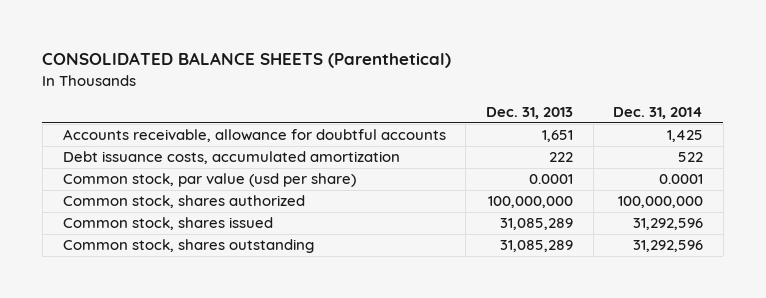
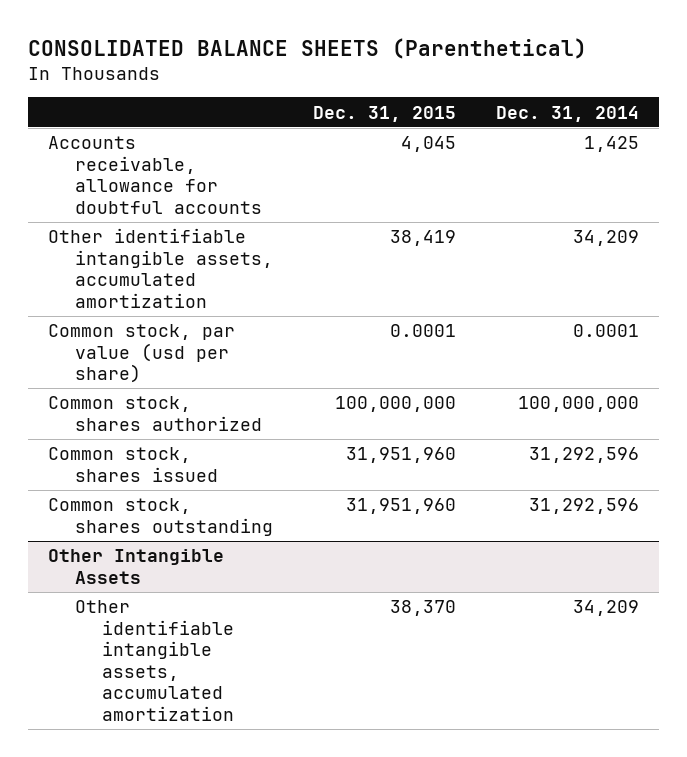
[485,106,573,119] Dec. 31, 2013 -> none
none -> [313,105,457,122] Dec. 31, 2015
[62,151,400,165] Debt issuance costs, accumulated amortization -> none
none -> [47,228,274,308] Other identifiable intangible assets, accumulated amortization
none -> [47,549,224,584] Other Intangible Assets
none -> [75,600,235,721] Other identifiable intangible assets, accumulated amortization

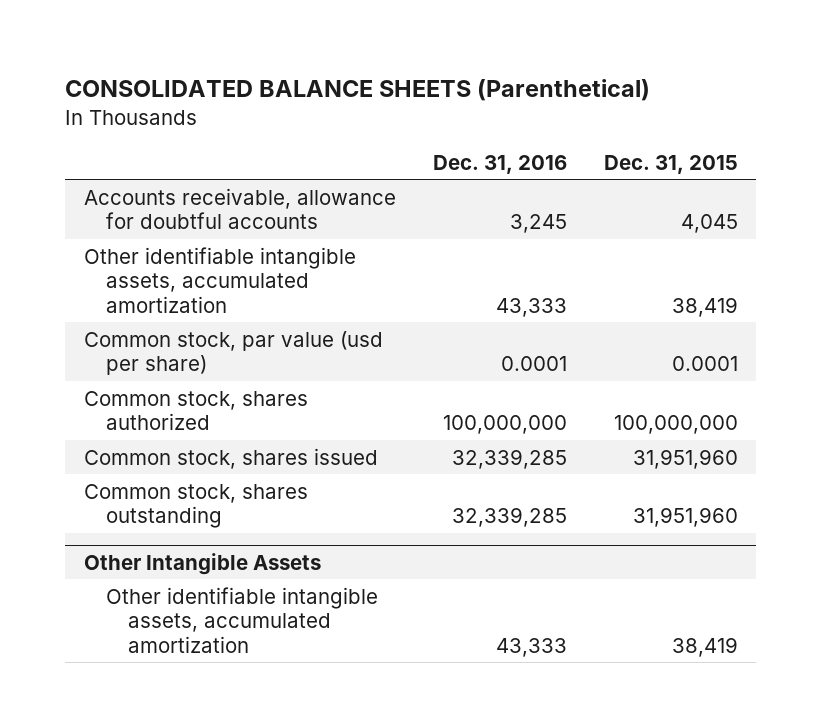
[496,105,640,122] Dec. 31, 2014 -> none
none -> [432,154,567,174] Dec. 31, 2016
[390,600,457,617] 38,370 -> [671,636,738,657] 38,419

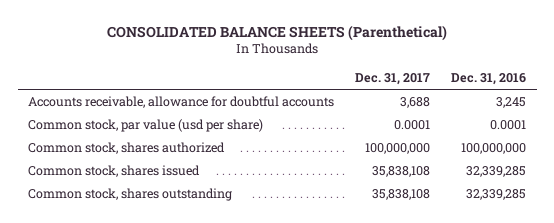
[603,154,738,174] Dec. 31, 2015 -> none
none -> [355,72,431,85] Dec. 31, 2017
[83,246,356,313] Other identifiable intangible assets, accumulated amortization -> none
[83,552,321,575] Other Intangible Assets -> none
[106,586,379,653] Other identifiable intangible assets, accumulated amortization -> none

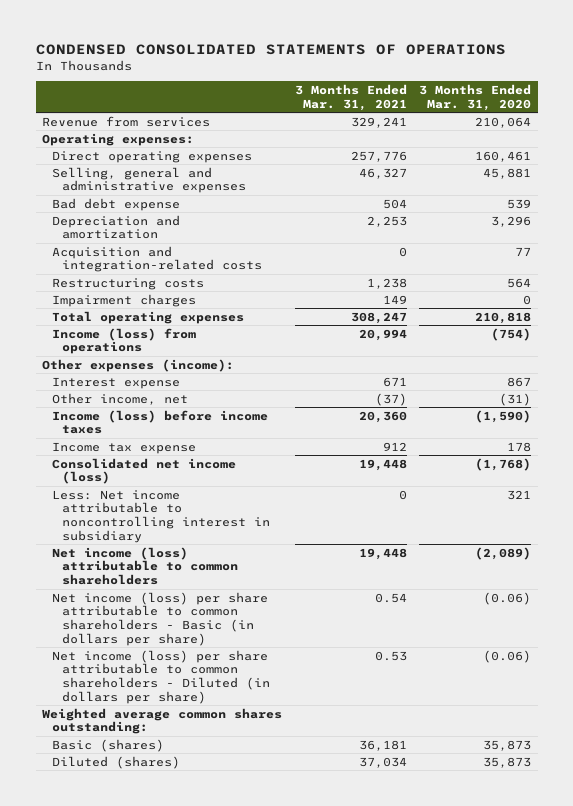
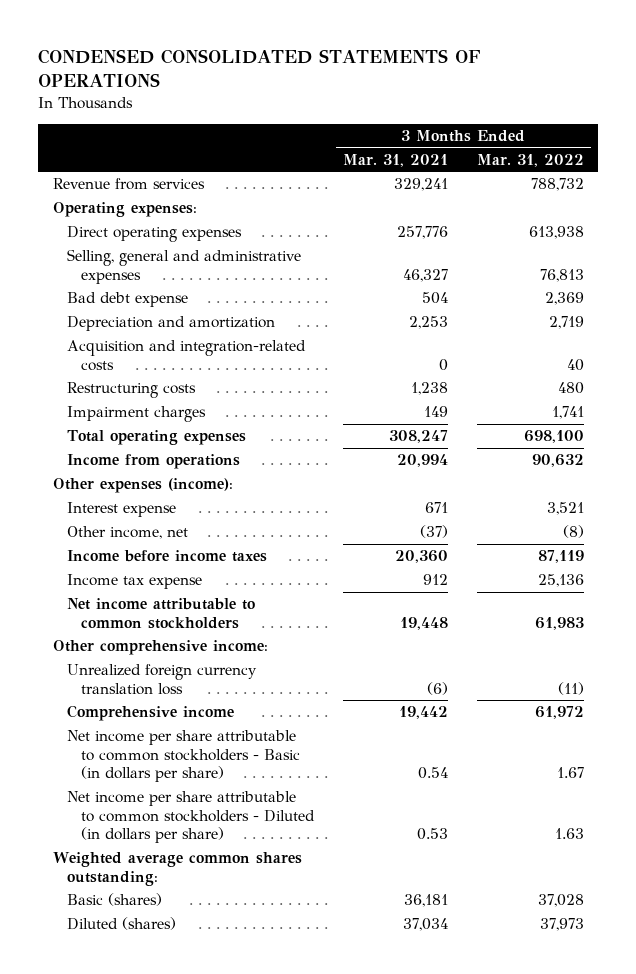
[419,84,532,111] 3 Months Ended Mar. 31, 2020 -> none
none -> [476,153,584,167] Mar. 31, 2022
[52,327,197,355] Income (loss) from operations -> [66,454,240,470] Income from operations
[52,409,269,435] Income (loss) before income taxes -> [66,550,267,563] Income before income taxes
[52,457,237,485] Consolidated net income (loss) -> none
[52,489,271,543] Less: Net income attributable to noncontrolling interest in subsidiary -> none
[52,546,239,585] Net income (loss) attributable to common shareholders -> [66,598,255,629] Net income attributable to common stockholders
none -> [52,640,268,656] Other comprehensive income:
none -> [66,664,257,695] Unrealized foreign currency translation loss
none -> [66,705,234,722] Comprehensive income
[52,591,269,646] Net income (loss) per share attributable to common shareholders - Basic (in dollars per share) -> [66,730,301,783] Net income per share attributable to common stockholders - Basic (in dollars per share)
[52,649,271,704] Net income (loss) per share attributable to common shareholders - Diluted (in dollars per share) -> [66,791,316,844] Net income per share attributable to common stockholders - Diluted (in dollars per share)

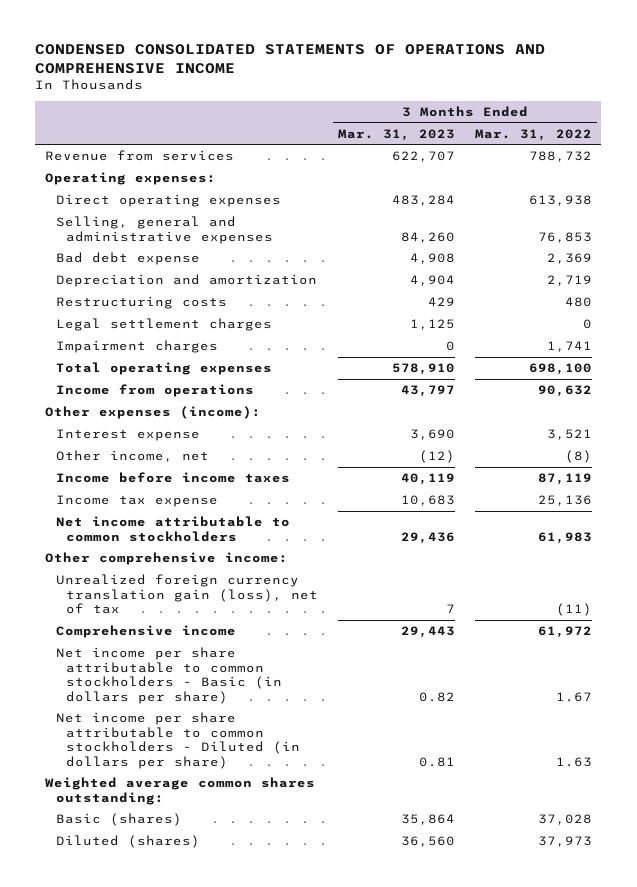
[38,48,482,87] CONDENSED CONSOLIDATED STATEMENTS OF OPERATIONS -> [35,44,546,74] CONDENSED CONSOLIDATED STATEMENTS OF OPERATIONS AND COMPREHENSIVE INCOME
[342,153,448,167] Mar. 31, 2021 -> none
none -> [337,128,455,141] Mar. 31, 2023
[539,268,584,282] 76,813 -> [537,231,592,243] 76,853
[66,340,306,371] Acquisition and integration-related costs -> none
none -> [55,318,272,332] Legal settlement charges
[66,664,257,695] Unrealized foreign currency translation loss -> [55,574,319,615] Unrealized foreign currency translation gain (loss), net of tax

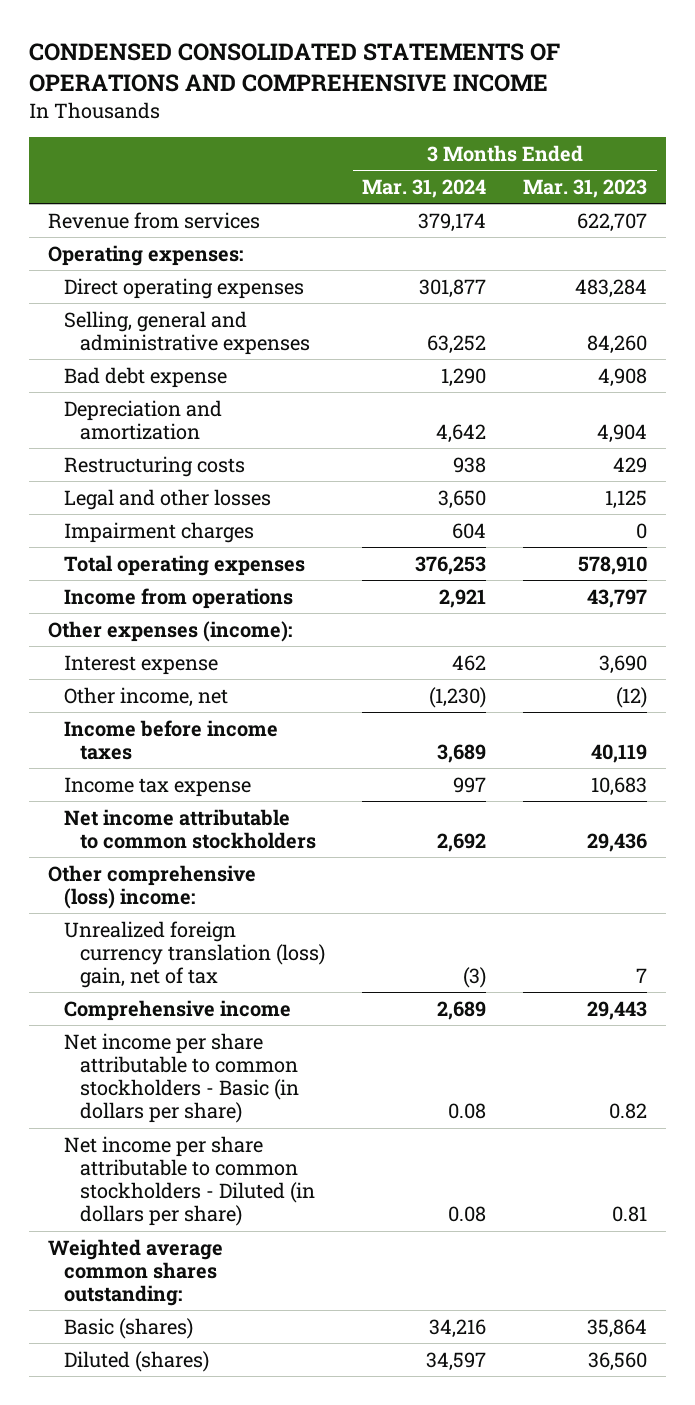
[474,128,592,141] Mar. 31, 2022 -> none
none -> [362,178,487,198] Mar. 31, 2024
[55,318,272,332] Legal settlement charges -> [64,488,272,510] Legal and other losses
[45,552,289,566] Other comprehensive income: -> [47,864,256,909] Other comprehensive (loss) income:
[55,574,319,615] Unrealized foreign currency translation gain (loss), net of tax -> [64,920,326,989] Unrealized foreign currency translation (loss) gain, net of tax

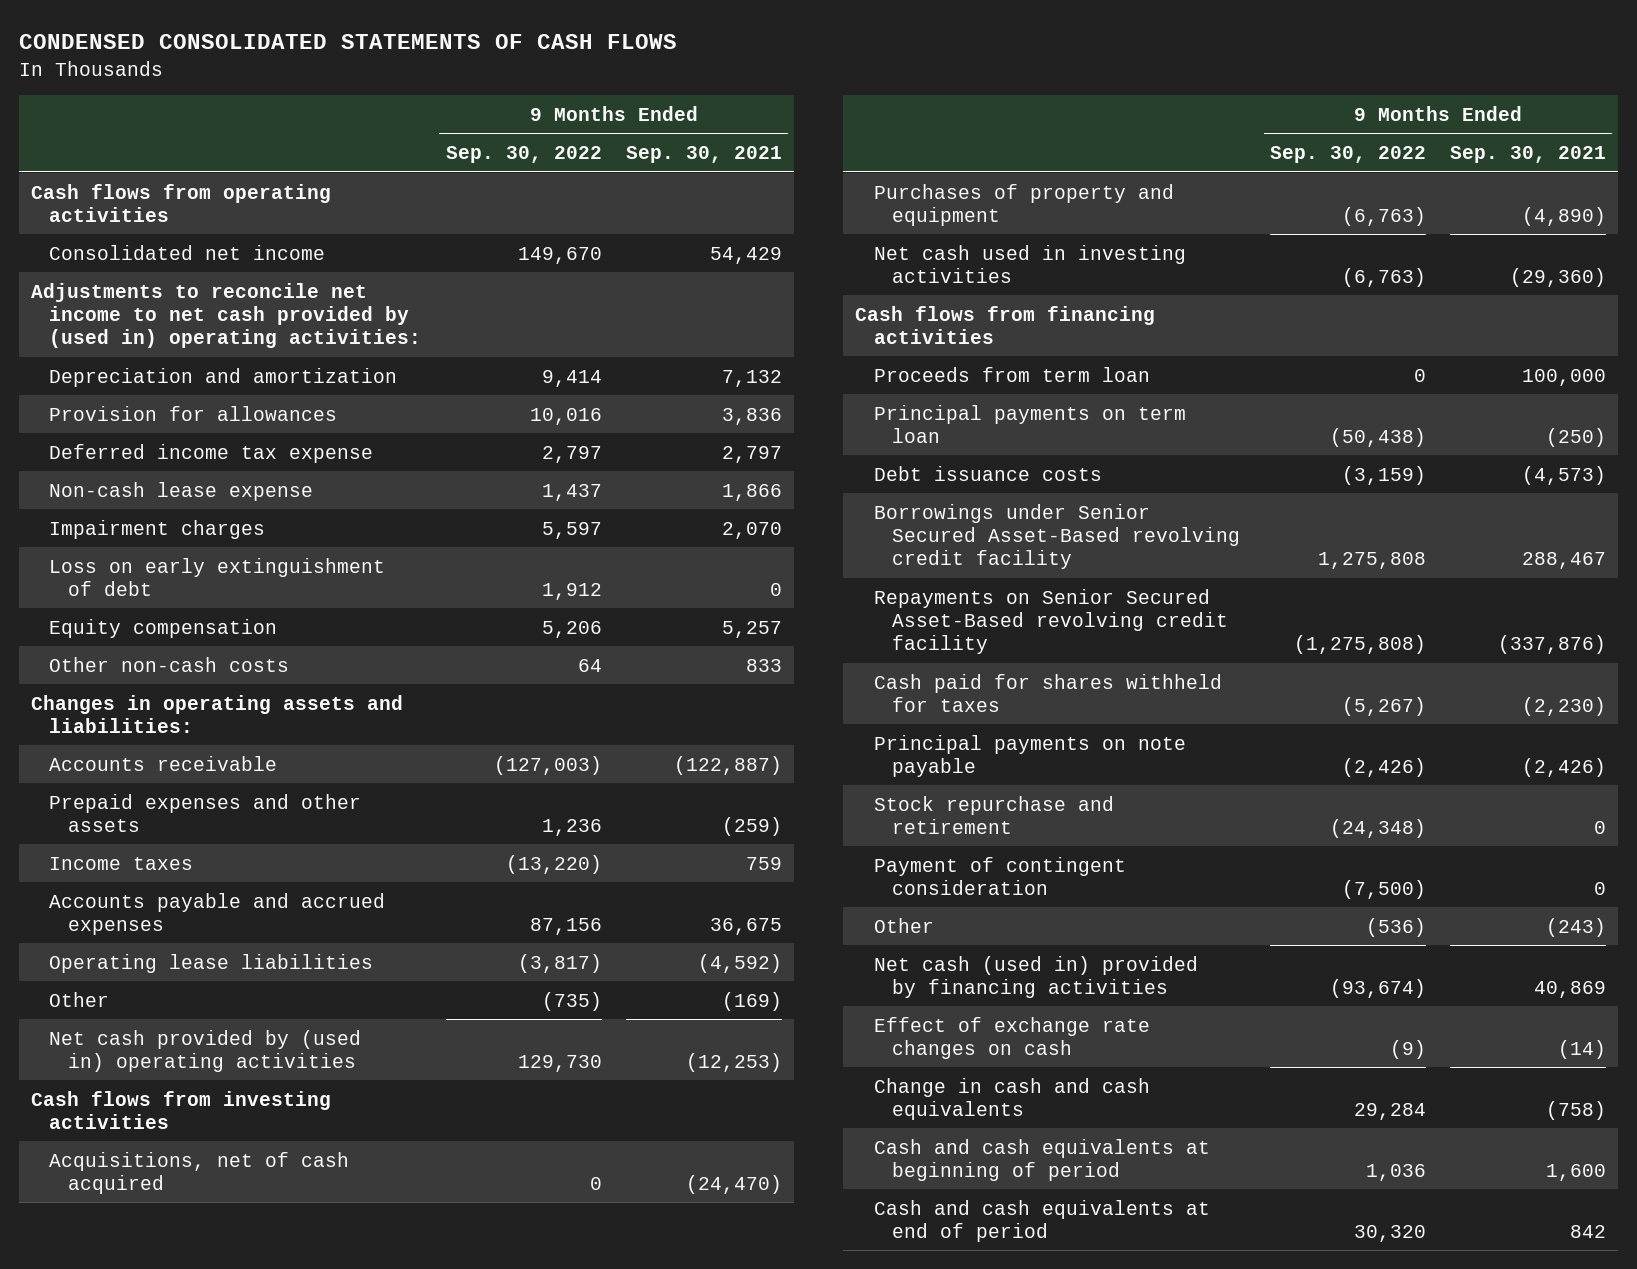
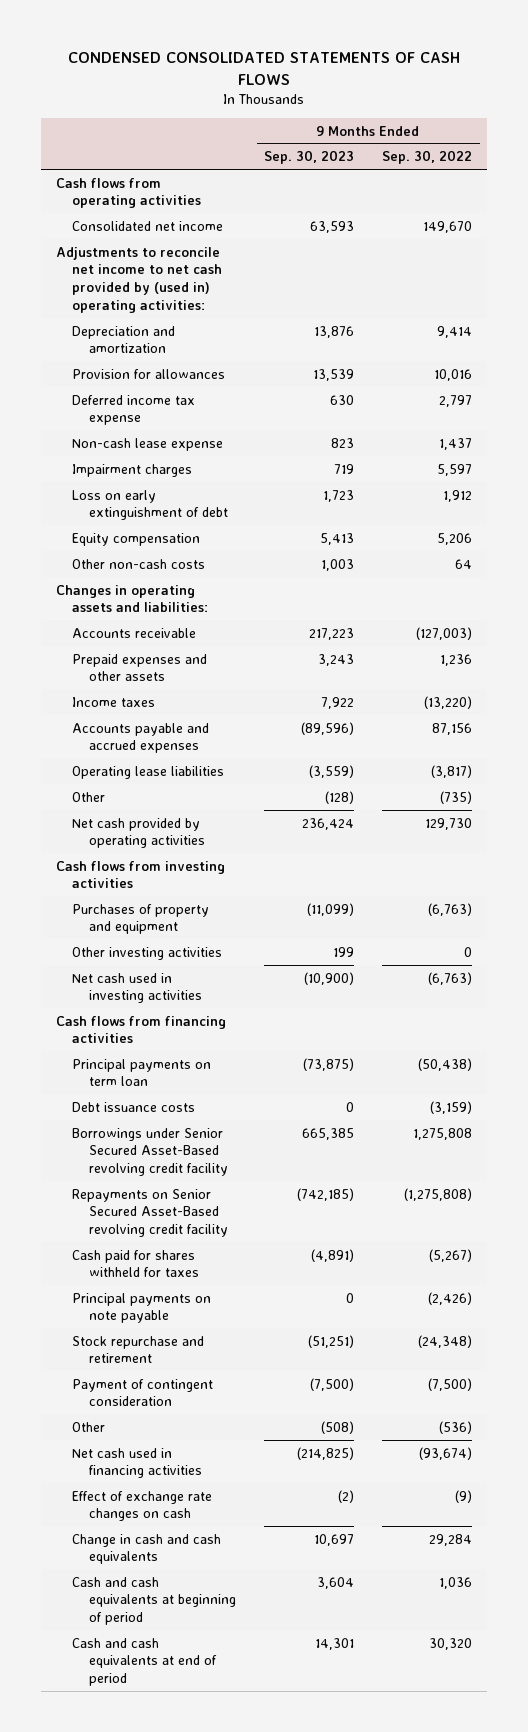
[625,146,782,164] Sep. 30, 2021 -> none
none -> [264,150,355,165] Sep. 30, 2023
[49,1029,362,1072] Net cash provided by (used in) operating activities -> [72,817,205,849] Net cash provided by operating activities
[49,1151,350,1194] Acquisitions, net of cash acquired -> none
none -> [72,946,223,960] Other investing activities
[873,366,1150,382] Proceeds from term loan -> none
[873,955,1198,998] Net cash (used in) provided by financing activities -> [72,1447,202,1479] Net cash used in financing activities

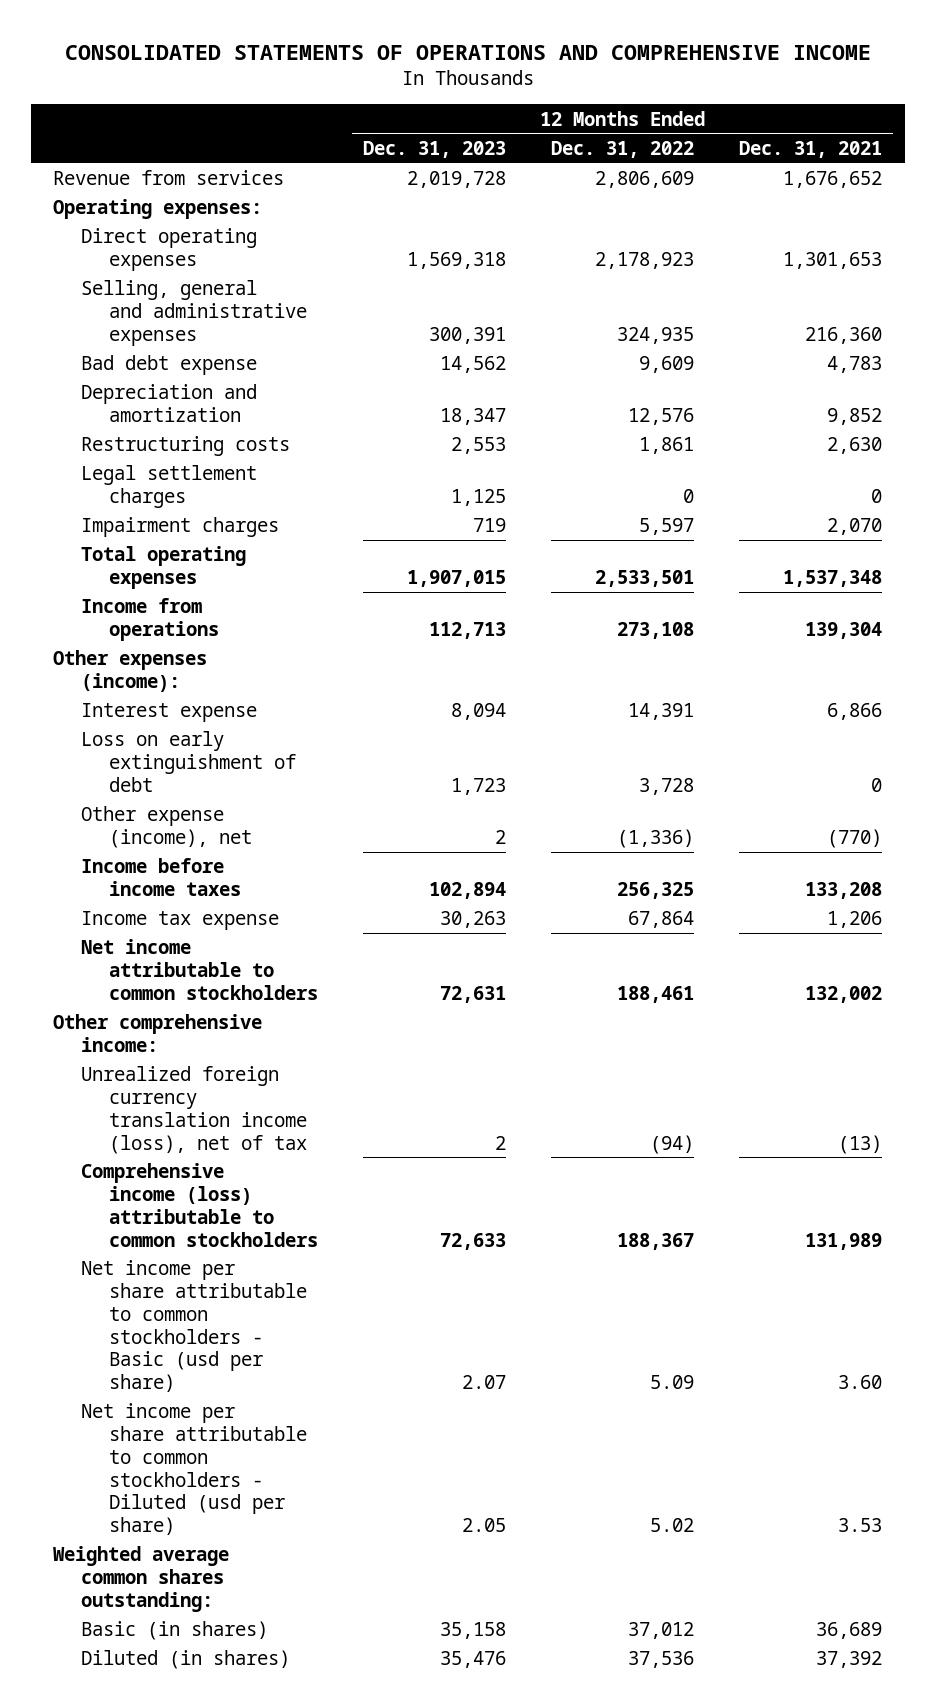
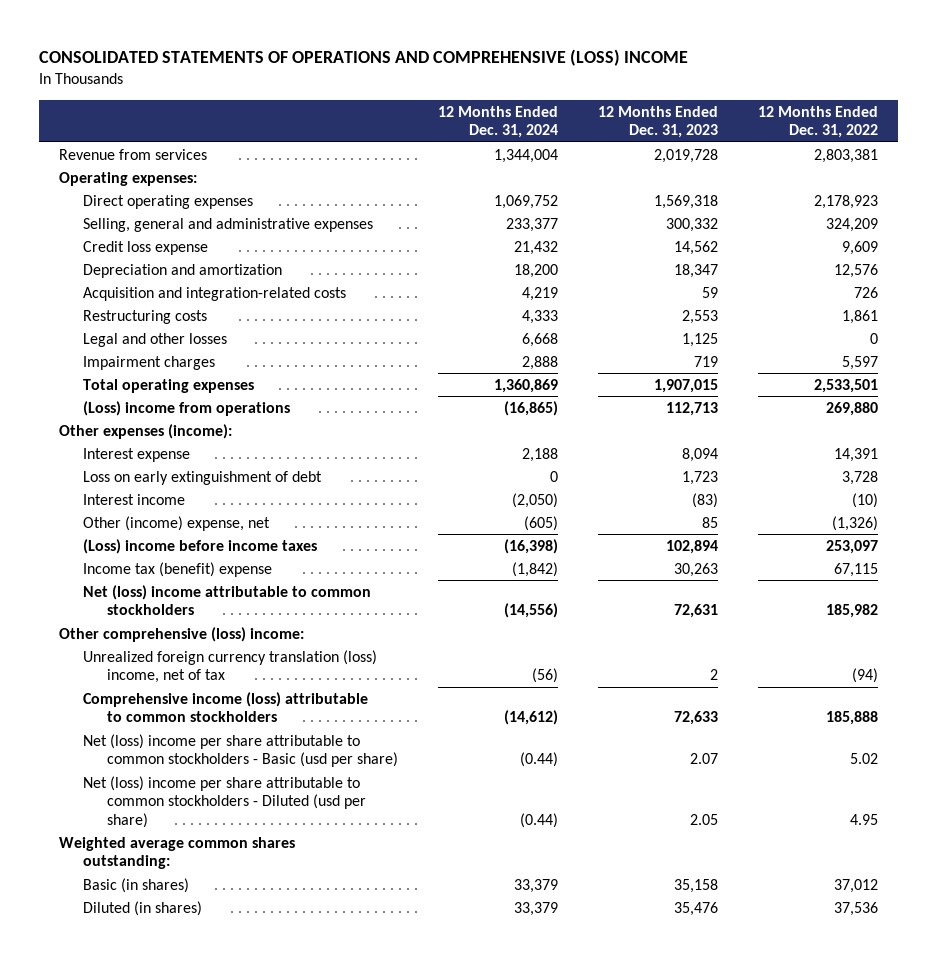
[64,44,871,60] CONSOLIDATED STATEMENTS OF OPERATIONS AND COMPREHENSIVE INCOME -> [39,49,689,67] CONSOLIDATED STATEMENTS OF OPERATIONS AND COMPREHENSIVE (LOSS) INCOME
[739,141,883,159] Dec. 31, 2021 -> none
none -> [438,105,559,139] 12 Months Ended Dec. 31, 2024
[595,171,695,189] 2,806,609 -> [814,148,879,163] 2,803,381
[429,326,507,344] 300,391 -> [666,217,719,232] 300,332
[617,326,695,344] 324,935 -> [826,217,879,232] 324,209
[81,355,258,376] Bad debt expense -> [83,240,209,255] Credit loss expense
none -> [83,286,347,301] Acquisition and integration-related costs
[81,465,258,509] Legal settlement charges -> [83,332,228,347] Legal and other losses
[81,598,220,642] Income from operations -> [83,400,291,416] (Loss) income from operations
[617,622,695,640] 273,108 -> [826,401,879,416] 269,880
none -> [83,493,186,505] Interest income
[81,806,253,849] Other expense (income), net -> [83,515,271,531] Other (income) expense, net
[495,830,507,845] 2 -> [702,516,719,528] 85
[617,829,695,849] (1,336) -> [832,515,879,531] (1,326)
[81,858,242,897] Income before income taxes -> [83,538,318,554] (Loss) income before income taxes
[617,882,695,900] 256,325 -> [826,539,879,554] 253,097
[81,911,280,931] Income tax expense -> [83,561,273,577] Income tax (benefit) expense
[628,911,695,929] 67,864 -> [834,562,879,577] 67,115
[81,939,319,1000] Net income attributable to common stockholders -> [83,584,372,616] Net (loss) income attributable to common stockholders
[617,985,695,1003] 188,461 -> [826,604,879,619] 185,982
[53,1014,263,1053] Other comprehensive income: -> [59,626,305,642] Other comprehensive (loss) income:
[81,1066,308,1154] Unrealized foreign currency translation income (loss), net of tax -> [83,649,378,684] Unrealized foreign currency translation (loss) income, net of tax
[617,1232,695,1250] 188,367 -> [826,711,879,726] 185,888
[81,1260,308,1392] Net income per share attributable to common stockholders - Basic (usd per share) -> [83,733,399,768] Net (loss) income per share attributable to common stockholders - Basic (usd per share)
[650,1374,695,1389] 5.09 -> [850,753,879,765] 5.02
[81,1403,308,1535] Net income per share attributable to common stockholders - Diluted (usd per share) -> [83,775,367,828] Net (loss) income per share attributable to common stockholders - Diluted (usd per share)
[650,1517,695,1532] 5.02 -> [850,813,879,825] 4.95

